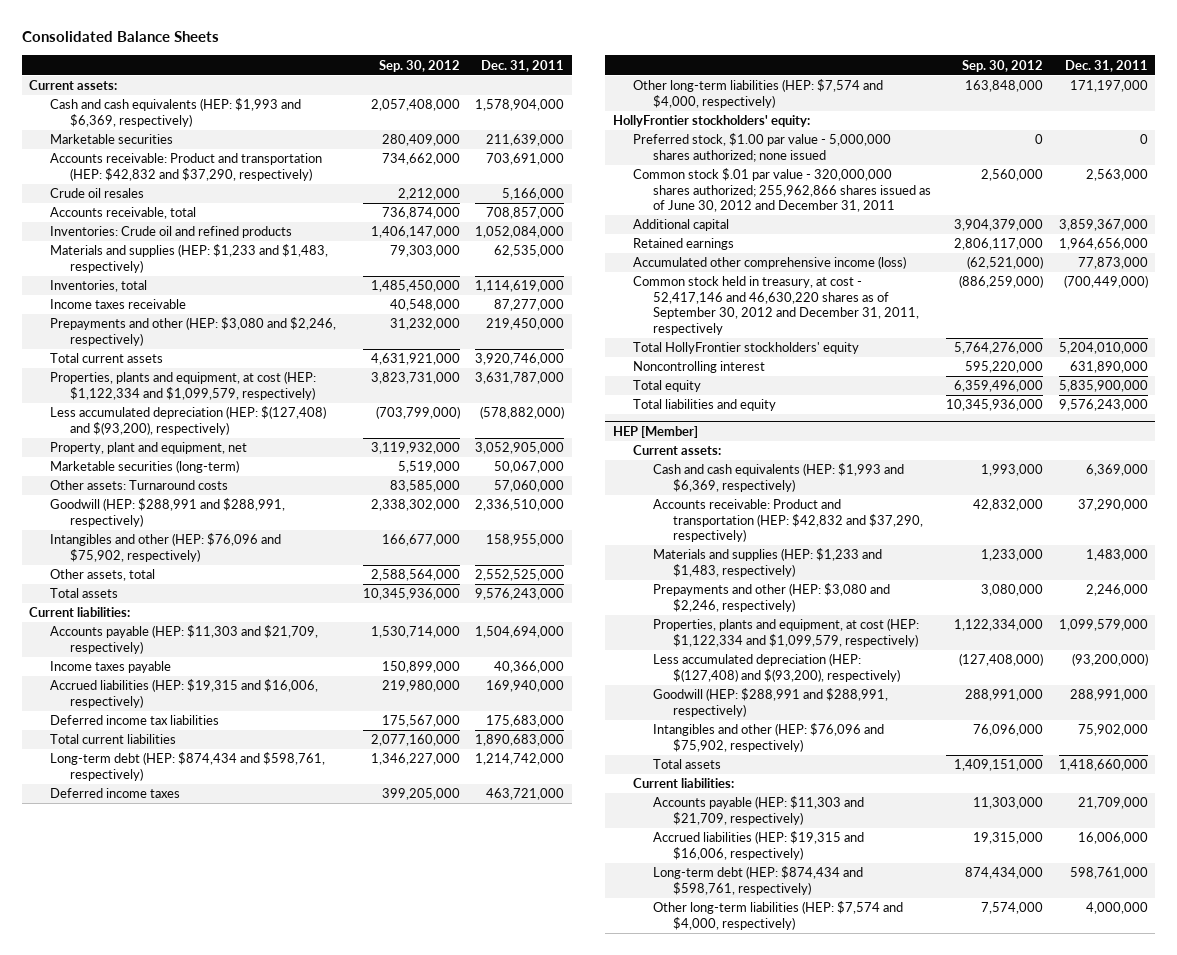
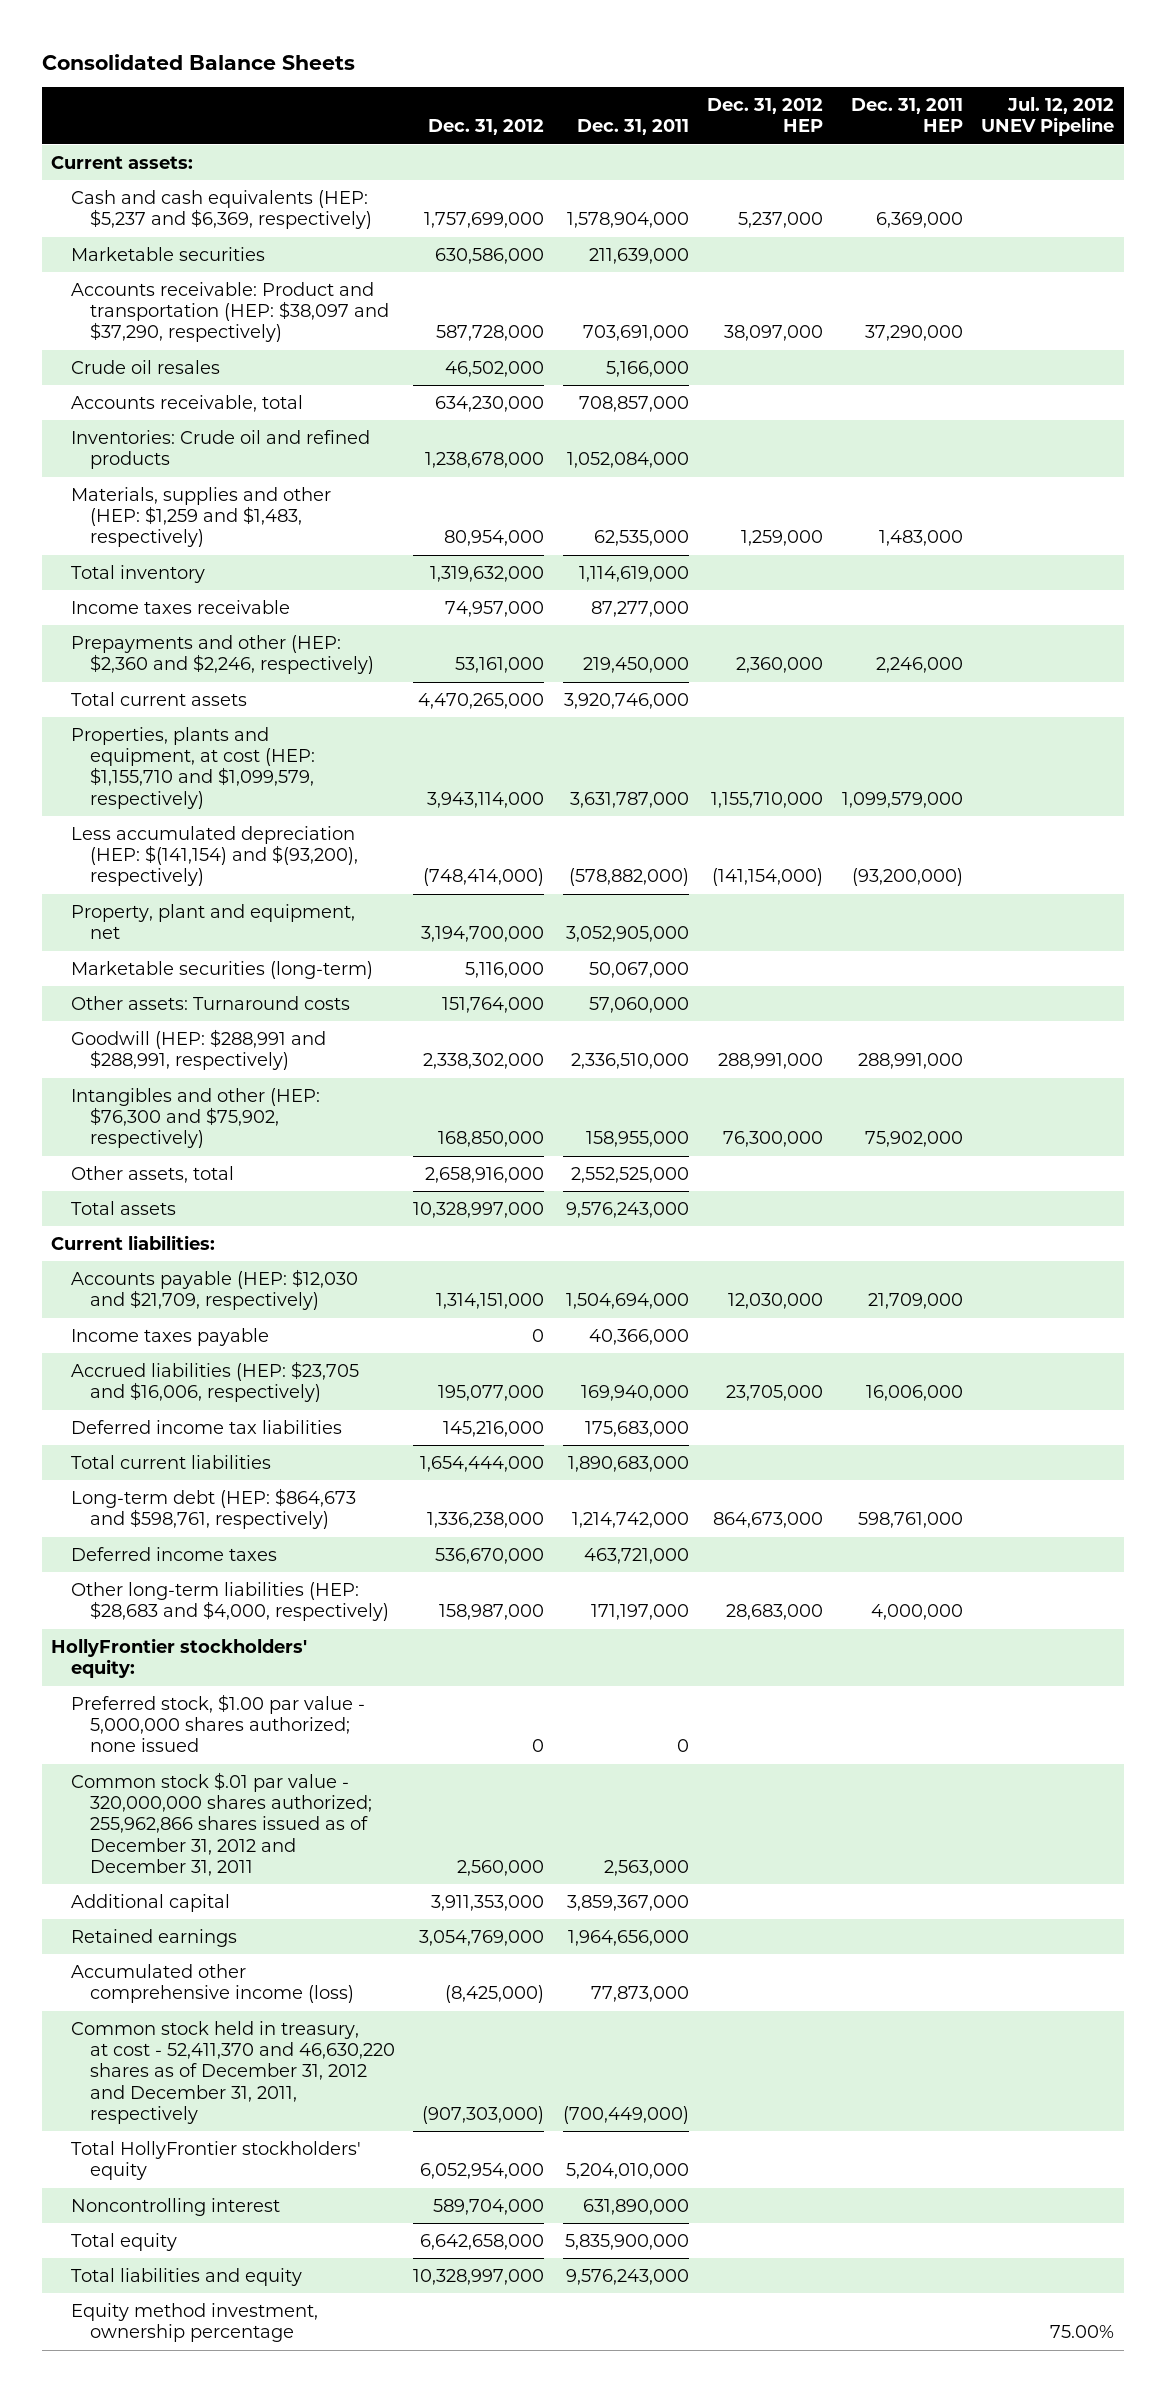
[379,59,461,72] Sep. 30, 2012 -> none
none -> [428,119,545,136] Dec. 31, 2012
none -> [707,98,824,133] Dec. 31, 2012 HEP
none -> [850,98,963,133] Dec. 31, 2011 HEP
none -> [981,97,1115,137] Jul. 12, 2012 UNEV Pipeline
[49,98,301,127] Cash and cash equivalents (HEP: $1,993 and $6,369, respectively) -> [70,189,372,230] Cash and cash equivalents (HEP: $5,237 and $6,369, respectively)
[49,153,322,181] Accounts receivable: Product and transportation (HEP: $42,832 and $37,290, respectively) -> [70,281,389,343] Accounts receivable: Product and transportation (HEP: $38,097 and $37,290, respectively)
[49,244,328,273] Materials and supplies (HEP: $1,233 and $1,483, respectively) -> [70,486,331,548] Materials, supplies and other (HEP: $1,259 and $1,483, respectively)
[49,280,147,293] Inventories, total -> [70,564,205,583] Total inventory
[49,317,336,346] Prepayments and other (HEP: $3,080 and $2,246, respectively) -> [70,634,374,675] Prepayments and other (HEP: $2,360 and $2,246, respectively)
[49,371,316,400] Properties, plants and equipment, at cost (HEP: $1,122,334 and $1,099,579, respectively) -> [70,726,315,809] Properties, plants and equipment, at cost (HEP: $1,155,710 and $1,099,579, respectively)
[49,406,326,435] Less accumulated depreciation (HEP: $(127,408) and $(93,200), respectively) -> [70,825,358,887] Less accumulated depreciation (HEP: $(141,154) and $(93,200), respectively)
[49,533,281,562] Intangibles and other (HEP: $76,096 and $75,902, respectively) -> [70,1087,320,1149] Intangibles and other (HEP: $76,300 and $75,902, respectively)
[49,625,318,654] Accounts payable (HEP: $11,303 and $21,709, respectively) -> [70,1268,358,1311] Accounts payable (HEP: $12,030 and $21,709, respectively)
[49,679,318,708] Accrued liabilities (HEP: $19,315 and $16,006, respectively) -> [70,1360,359,1403] Accrued liabilities (HEP: $23,705 and $16,006, respectively)
[49,752,325,781] Long-term debt (HEP: $874,434 and $598,761, respectively) -> [70,1487,356,1530] Long-term debt (HEP: $864,673 and $598,761, respectively)
[632,79,883,108] Other long-term liabilities (HEP: $7,574 and $4,000, respectively) -> [70,1581,389,1622] Other long-term liabilities (HEP: $28,683 and $4,000, respectively)
[632,168,932,213] Common stock $.01 par value - 320,000,000 shares authorized; 255,962,866 shares issued as of June 30, 2012 and December 31, 2011 -> [70,1771,372,1876] Common stock $.01 par value - 320,000,000 shares authorized; 255,962,866 shares issued as of December 31, 2012 and December 31, 2011
[632,276,920,335] Common stock held in treasury, at cost - 52,417,146 and 46,630,220 shares as of September 30, 2012 and December 31, 2011, respectively -> [70,2020,395,2124] Common stock held in treasury, at cost - 52,411,370 and 46,630,220 shares as of December 31, 2012 and December 31, 2011, respectively
[612,426,698,439] HEP [Member] -> none
[632,445,721,456] Current assets: -> none
[653,463,905,492] Cash and cash equivalents (HEP: $1,993 and $6,369, respectively) -> none
[653,499,924,543] Accounts receivable: Product and transportation (HEP: $42,832 and $37,290, respectively) -> none
[653,548,883,577] Materials and supplies (HEP: $1,233 and $1,483, respectively) -> none
[653,583,891,612] Prepayments and other (HEP: $3,080 and $2,246, respectively) -> none
[653,618,920,647] Properties, plants and equipment, at cost (HEP: $1,122,334 and $1,099,579, respectively) -> none
[653,653,901,682] Less accumulated depreciation (HEP: $(127,408) and $(93,200), respectively) -> none
[653,688,889,717] Goodwill (HEP: $288,991 and $288,991, respectively) -> none
[653,723,885,752] Intangibles and other (HEP: $76,096 and $75,902, respectively) -> none
[653,759,722,770] Total assets -> none
[632,778,734,789] Current liabilities: -> none
[653,796,865,825] Accounts payable (HEP: $11,303 and $21,709, respectively) -> none
[653,831,865,860] Accrued liabilities (HEP: $19,315 and $16,006, respectively) -> none
[653,866,864,895] Long-term debt (HEP: $874,434 and $598,761, respectively) -> none
[653,901,904,930] Other long-term liabilities (HEP: $7,574 and $4,000, respectively) -> none
none -> [70,2302,318,2343] Equity method investment, ownership percentage

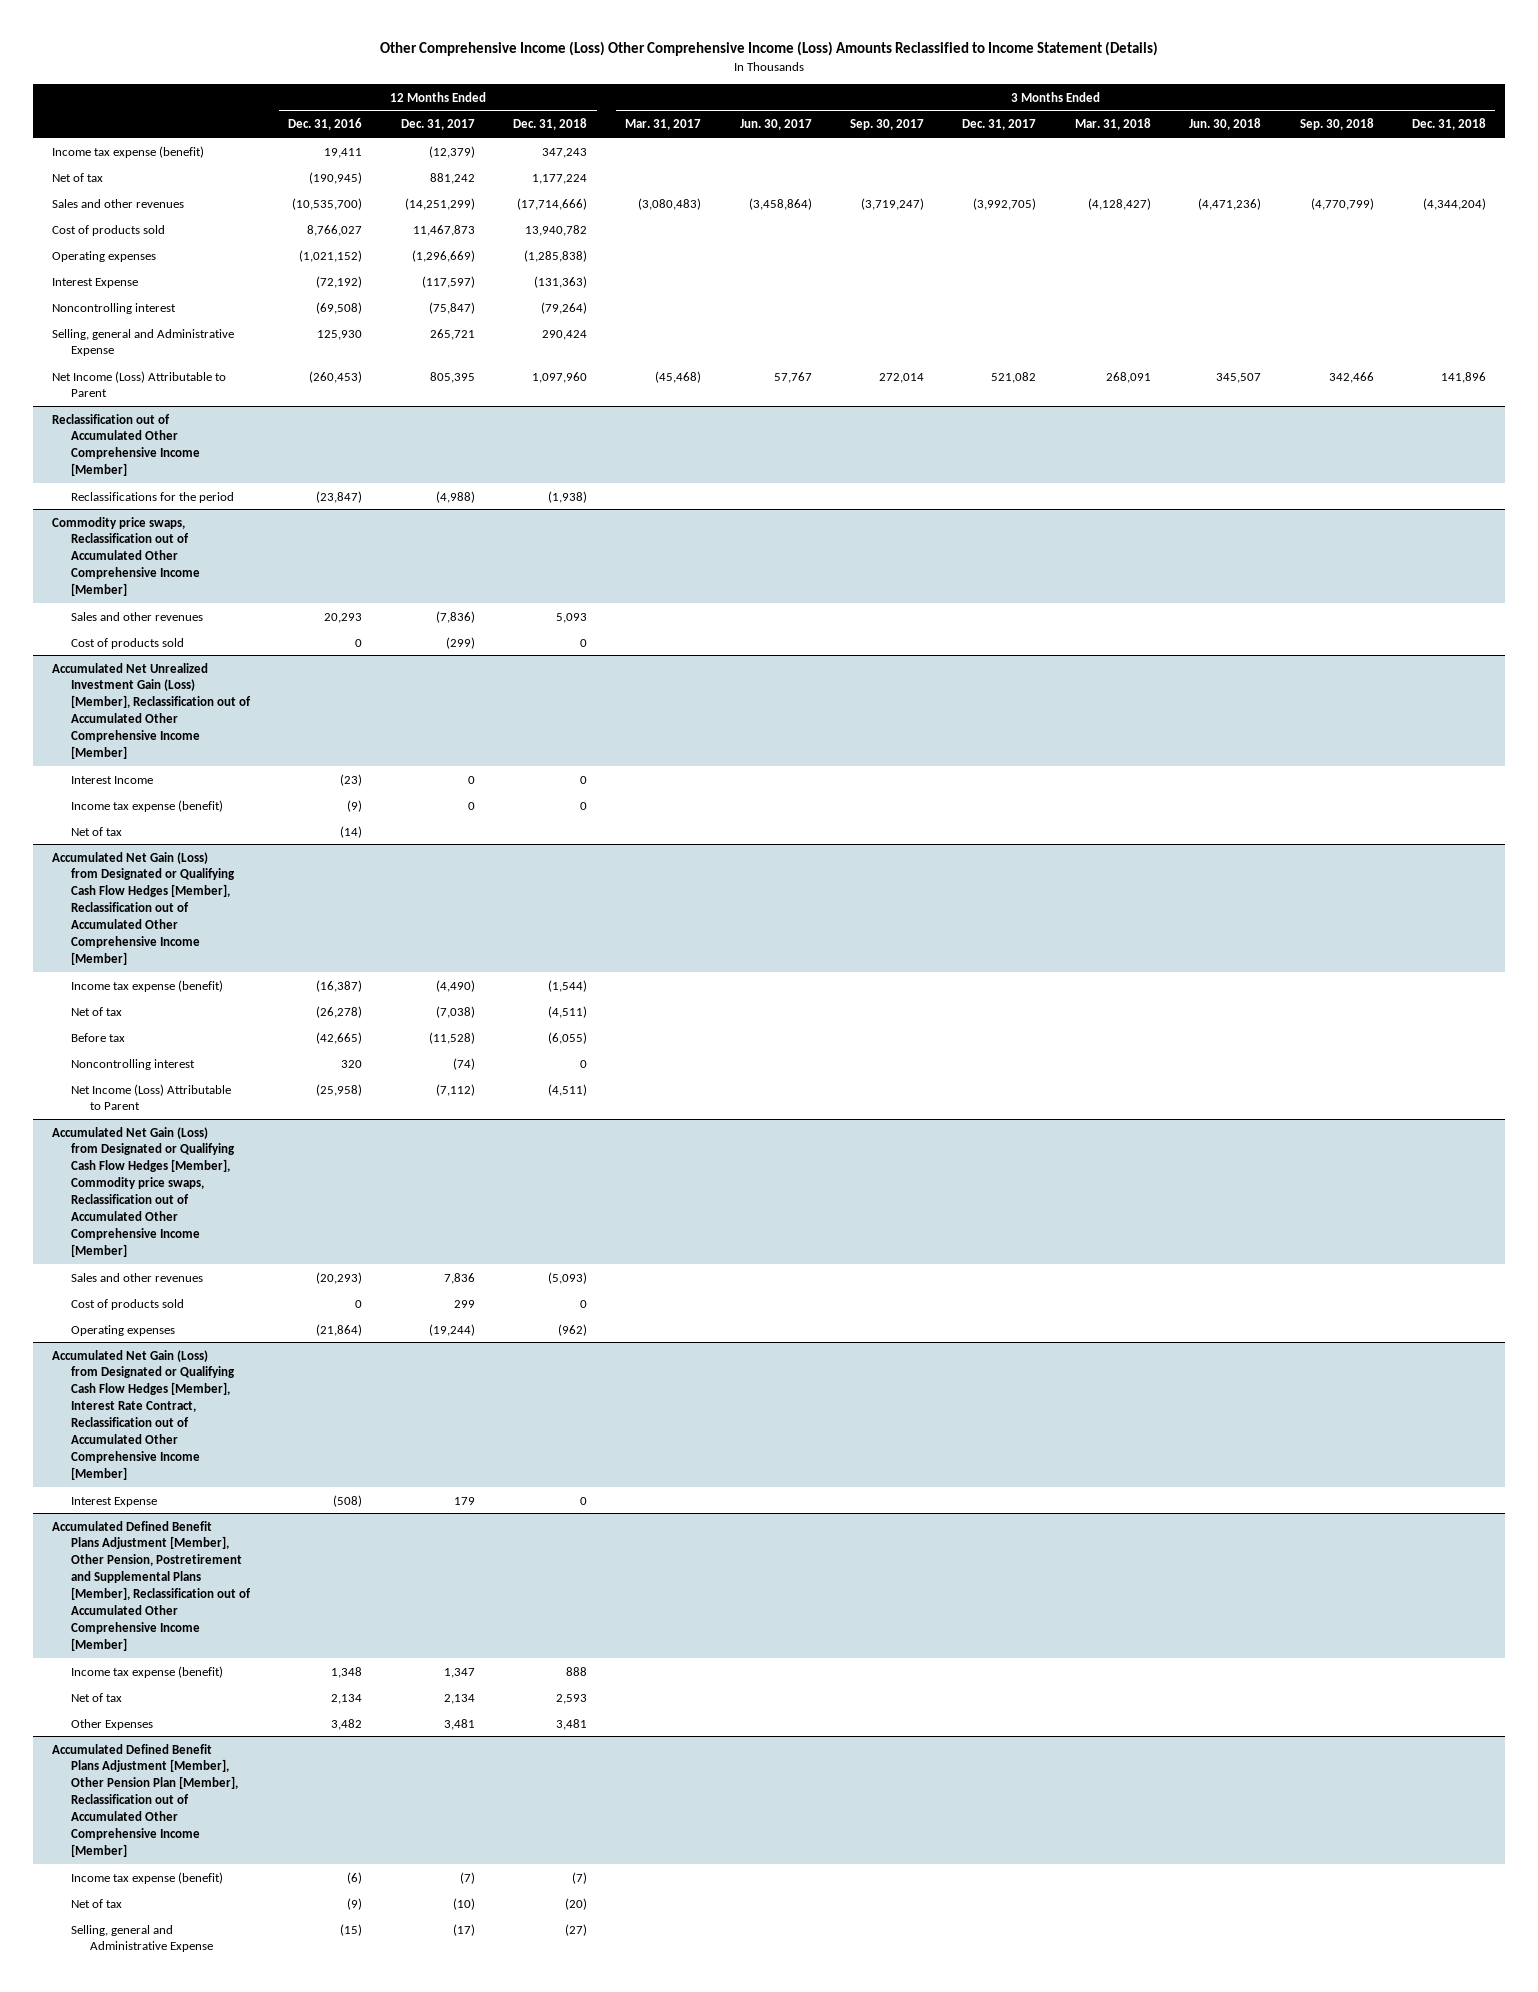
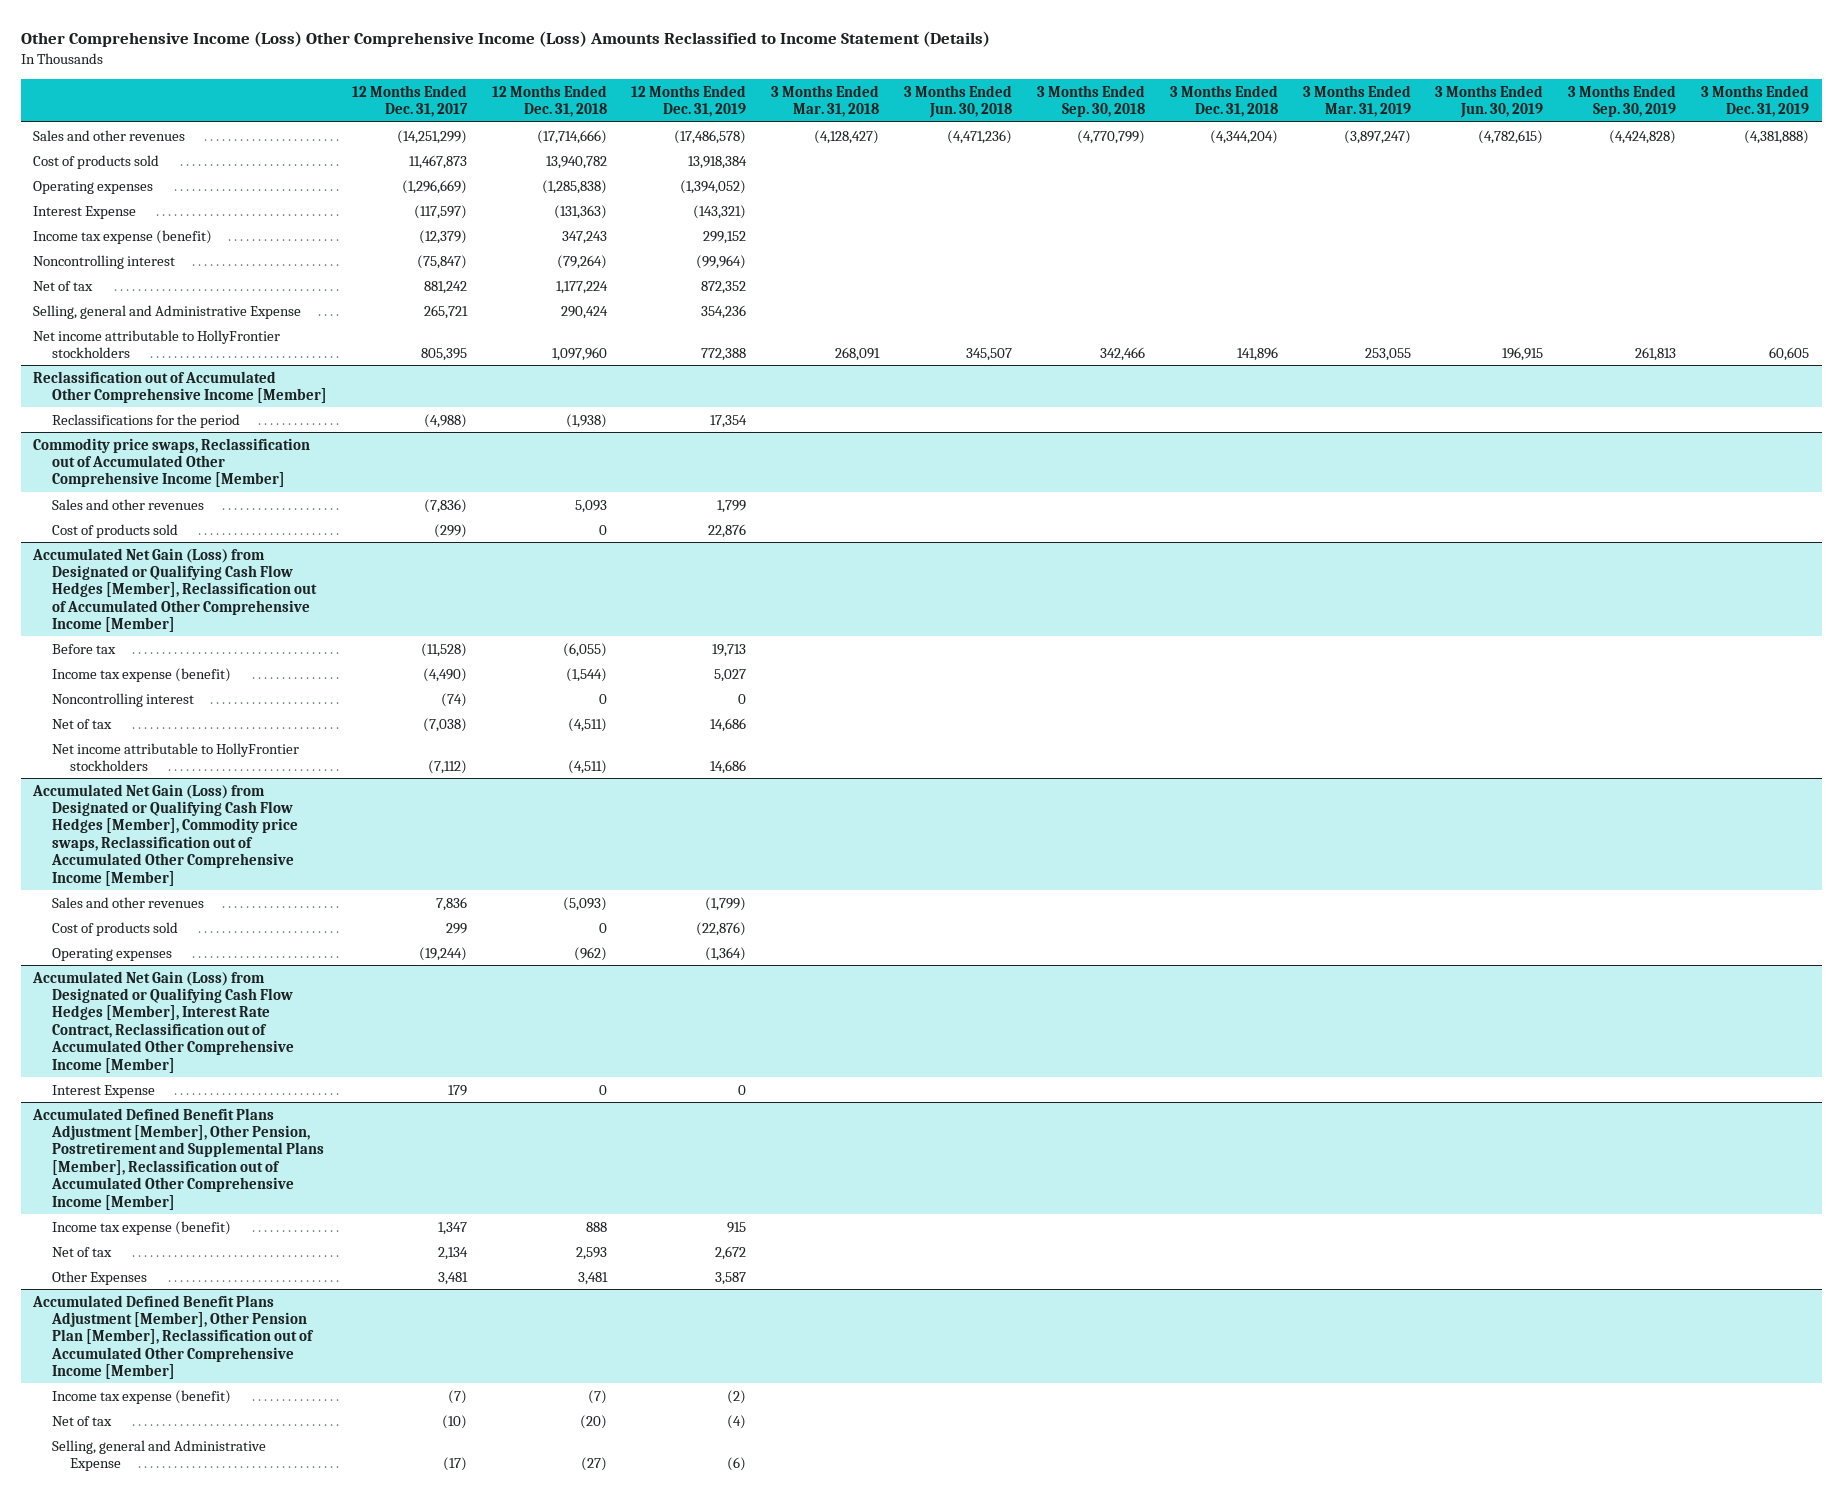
[288,118,363,131] Dec. 31, 2016 -> none
[625,119,702,131] Mar. 31, 2017 -> none
[739,119,812,131] Jun. 30, 2017 -> none
[850,119,925,131] Sep. 30, 2017 -> none
[962,119,1037,131] Dec. 31, 2017 -> none
none -> [631,84,747,118] 12 Months Ended Dec. 31, 2019
none -> [1302,84,1411,118] 3 Months Ended Mar. 31, 2019
none -> [1435,84,1544,119] 3 Months Ended Jun. 30, 2019
none -> [1568,84,1677,118] 3 Months Ended Sep. 30, 2019
none -> [1701,84,1810,118] 3 Months Ended Dec. 31, 2019
[51,145,204,158] Income tax expense (benefit) -> [33,229,213,244] Income tax expense (benefit)
[51,172,103,182] Net of tax -> [33,280,94,291] Net of tax
[51,370,226,398] Net Income (Loss) Attributable to Parent -> [33,329,281,358] Net income attributable to HollyFrontier stockholders
[51,662,251,760] Accumulated Net Unrealized Investment Gain (Loss) [Member], Reclassification out of Accumulated Other Comprehensive Income [Member] -> none
[70,775,153,784] Interest Income -> none
[70,799,223,812] Income tax expense (benefit) -> none
[70,826,122,836] Net of tax -> none
[70,979,223,992] Income tax expense (benefit) -> [51,667,231,682] Income tax expense (benefit)
[70,1006,122,1016] Net of tax -> [51,718,112,729] Net of tax
[70,1083,231,1111] Net Income (Loss) Attributable to Parent -> [51,742,299,771] Net income attributable to HollyFrontier stockholders

